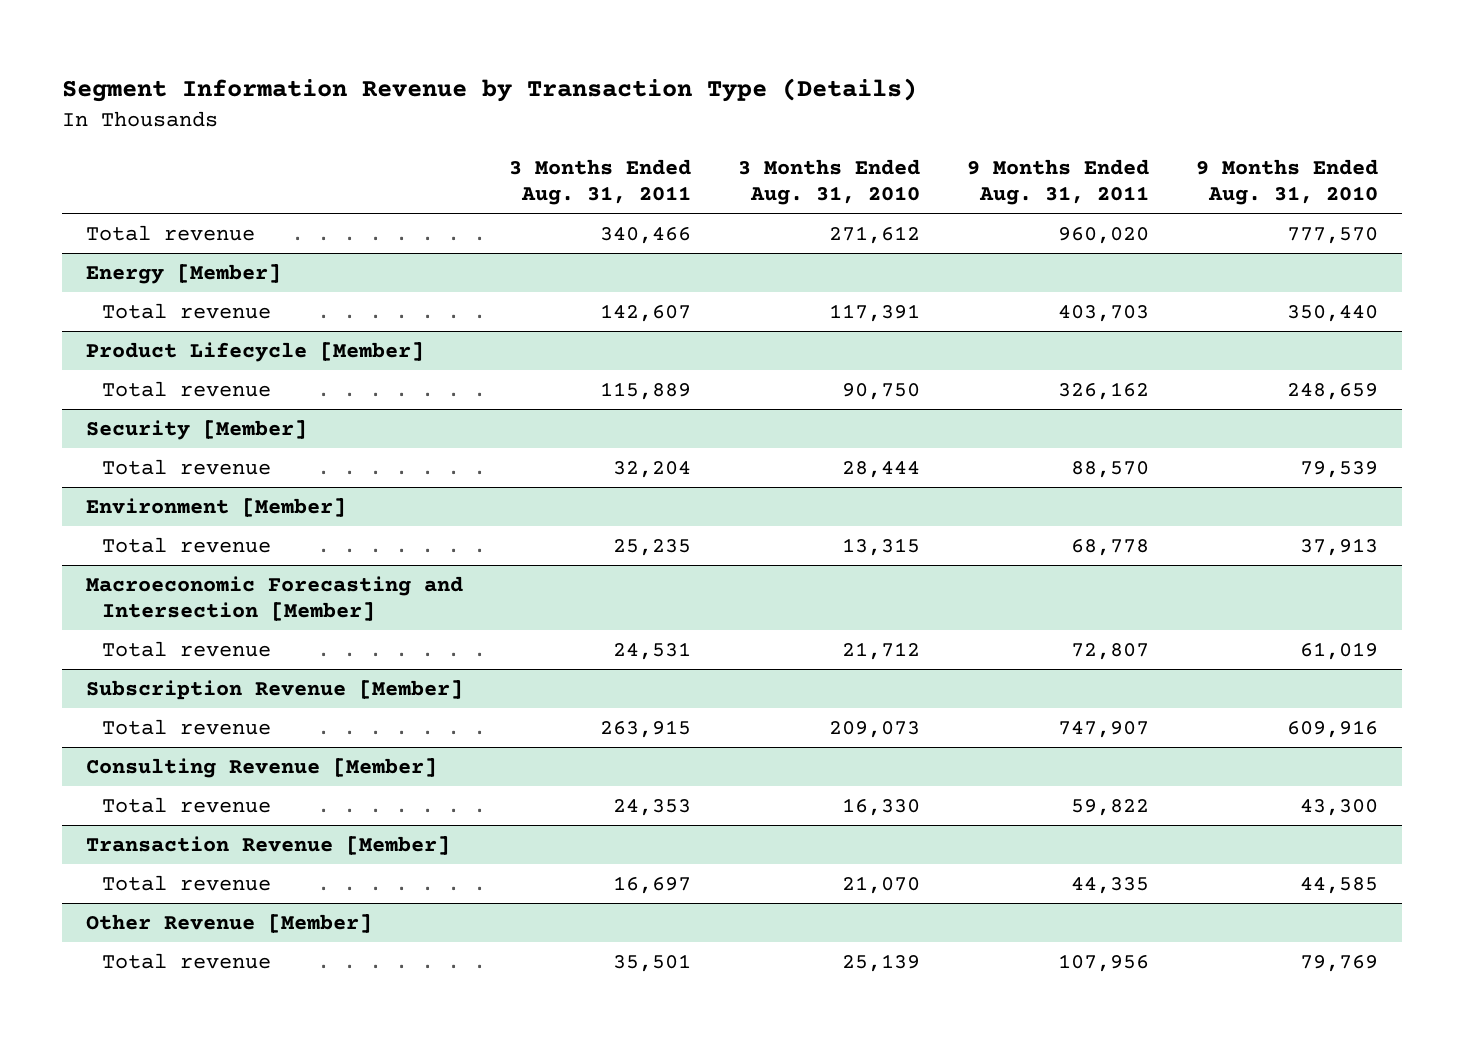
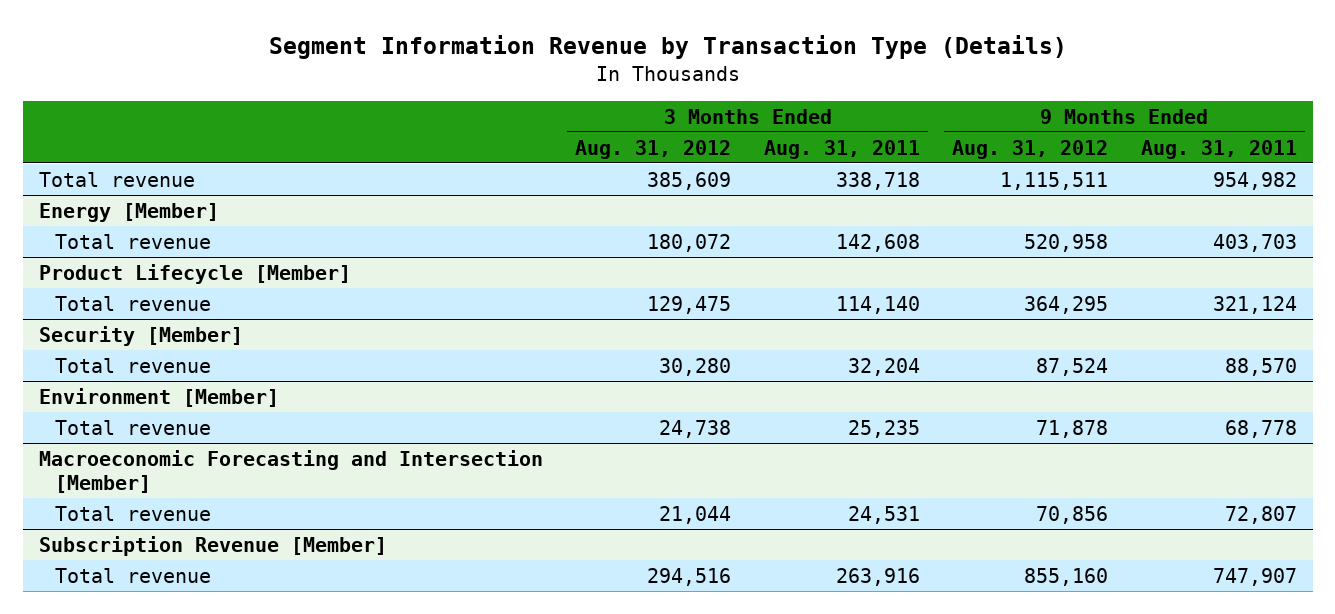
[738,158,921,206] 3 Months Ended Aug. 31, 2010 -> none
[1196,158,1379,206] 9 Months Ended Aug. 31, 2010 -> none
none -> [575,139,732,159] Aug. 31, 2012
none -> [952,139,1109,159] Aug. 31, 2012
[600,226,692,244] 340,466 -> [835,171,920,190] 338,718
[1058,226,1150,244] 960,020 -> [1212,171,1297,190] 954,982
[600,303,692,322] 142,607 -> [835,233,920,252] 142,608
[600,381,692,400] 115,889 -> [835,295,920,314] 114,140
[1058,381,1150,400] 326,162 -> [1212,295,1297,314] 321,124
[85,757,437,778] Consulting Revenue [Member] -> none
[101,796,271,813] Total revenue -> none
[85,835,450,855] Transaction Revenue [Member] -> none
[101,874,271,891] Total revenue -> none
[85,913,372,933] Other Revenue [Member] -> none
[101,952,271,969] Total revenue -> none
[600,719,692,738] 263,915 -> [835,567,920,586] 263,916

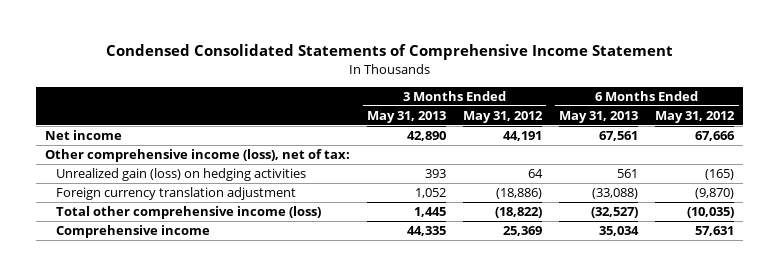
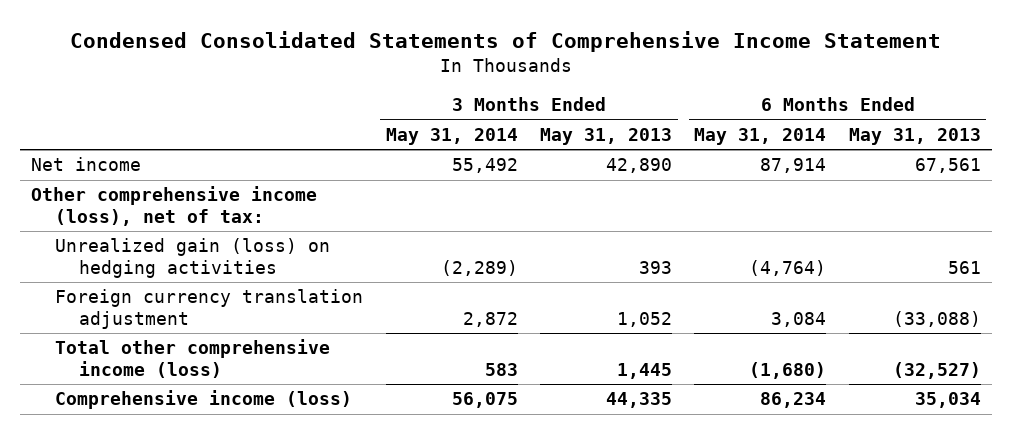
[463,110,544,123] May 31, 2012 -> none
[655,110,736,123] May 31, 2012 -> none
none -> [385,127,518,145] May 31, 2014
none -> [694,127,827,145] May 31, 2014
[55,225,210,239] Comprehensive income -> [55,390,353,410] Comprehensive income (loss)

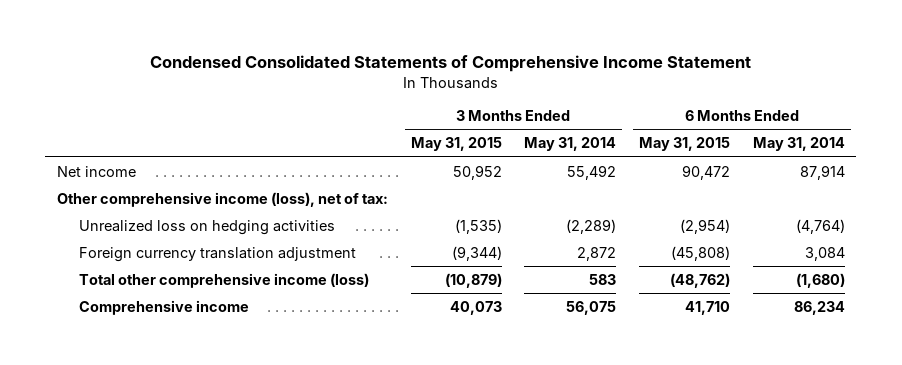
[539,127,672,145] May 31, 2013 -> none
[848,127,981,145] May 31, 2013 -> none
none -> [410,137,502,152] May 31, 2015
none -> [639,137,731,152] May 31, 2015
[55,238,331,278] Unrealized gain (loss) on hedging activities -> [79,220,336,236] Unrealized loss on hedging activities
[55,390,353,410] Comprehensive income (loss) -> [79,300,250,316] Comprehensive income

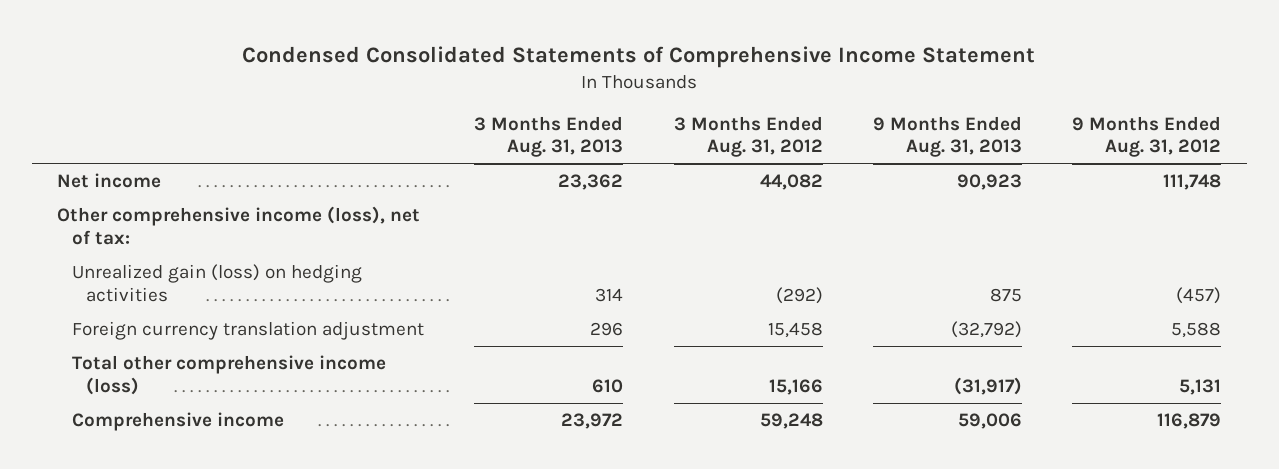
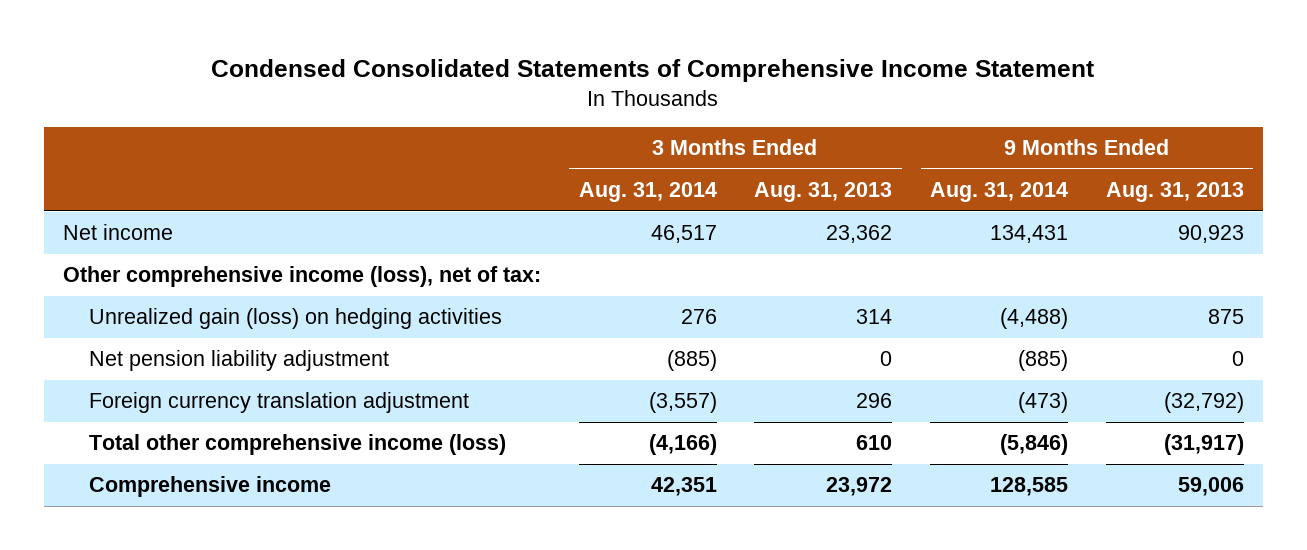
[673,115,823,158] 3 Months Ended Aug. 31, 2012 -> none
[1072,115,1222,158] 9 Months Ended Aug. 31, 2012 -> none
none -> [578,182,717,203] Aug. 31, 2014
none -> [929,182,1068,203] Aug. 31, 2014
none -> [88,350,389,372] Net pension liability adjustment

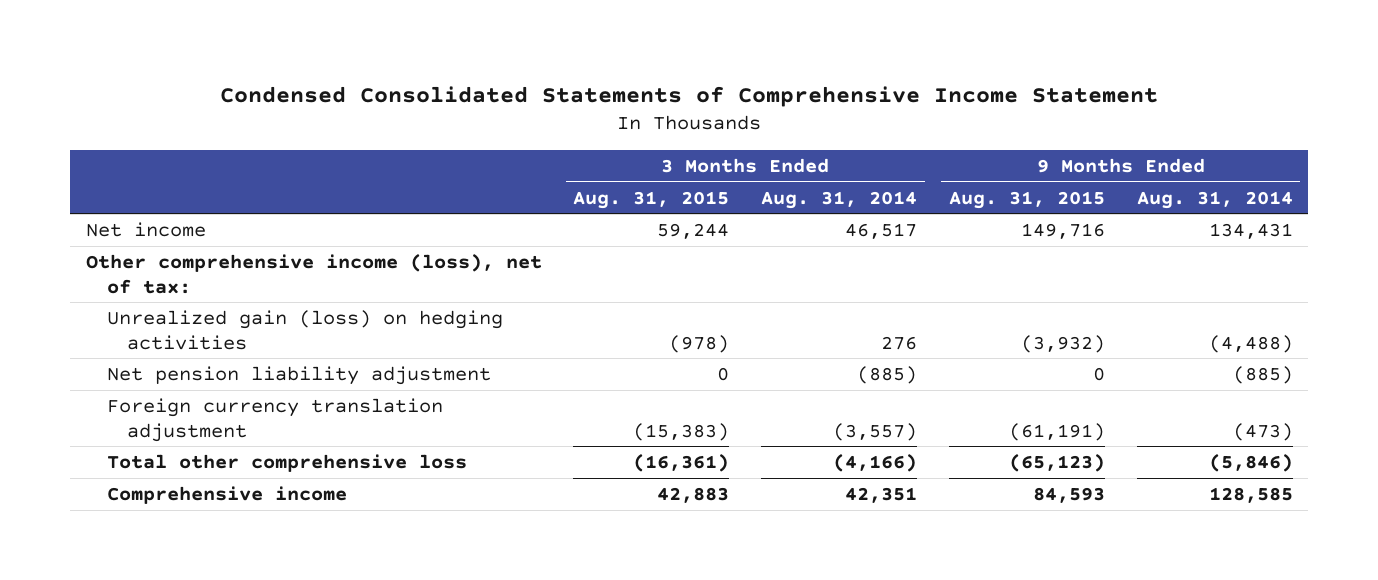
[754,182,893,203] Aug. 31, 2013 -> none
[1105,182,1244,203] Aug. 31, 2013 -> none
none -> [573,190,730,209] Aug. 31, 2015
none -> [948,190,1105,209] Aug. 31, 2015
[88,434,506,456] Total other comprehensive income (loss) -> [106,453,467,472] Total other comprehensive loss

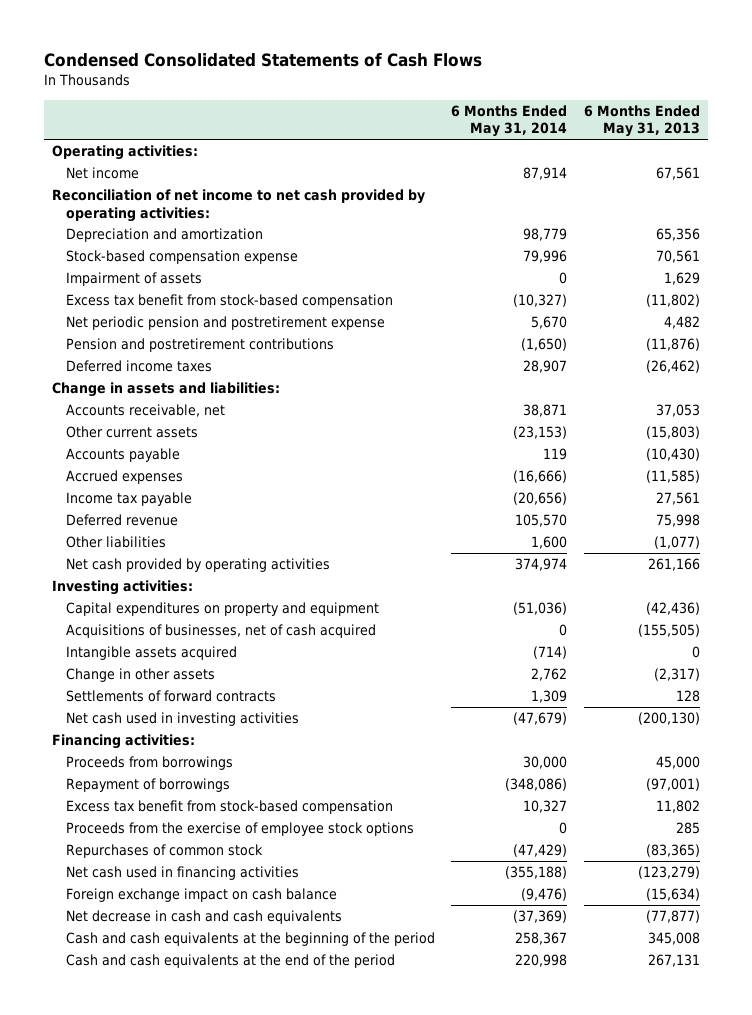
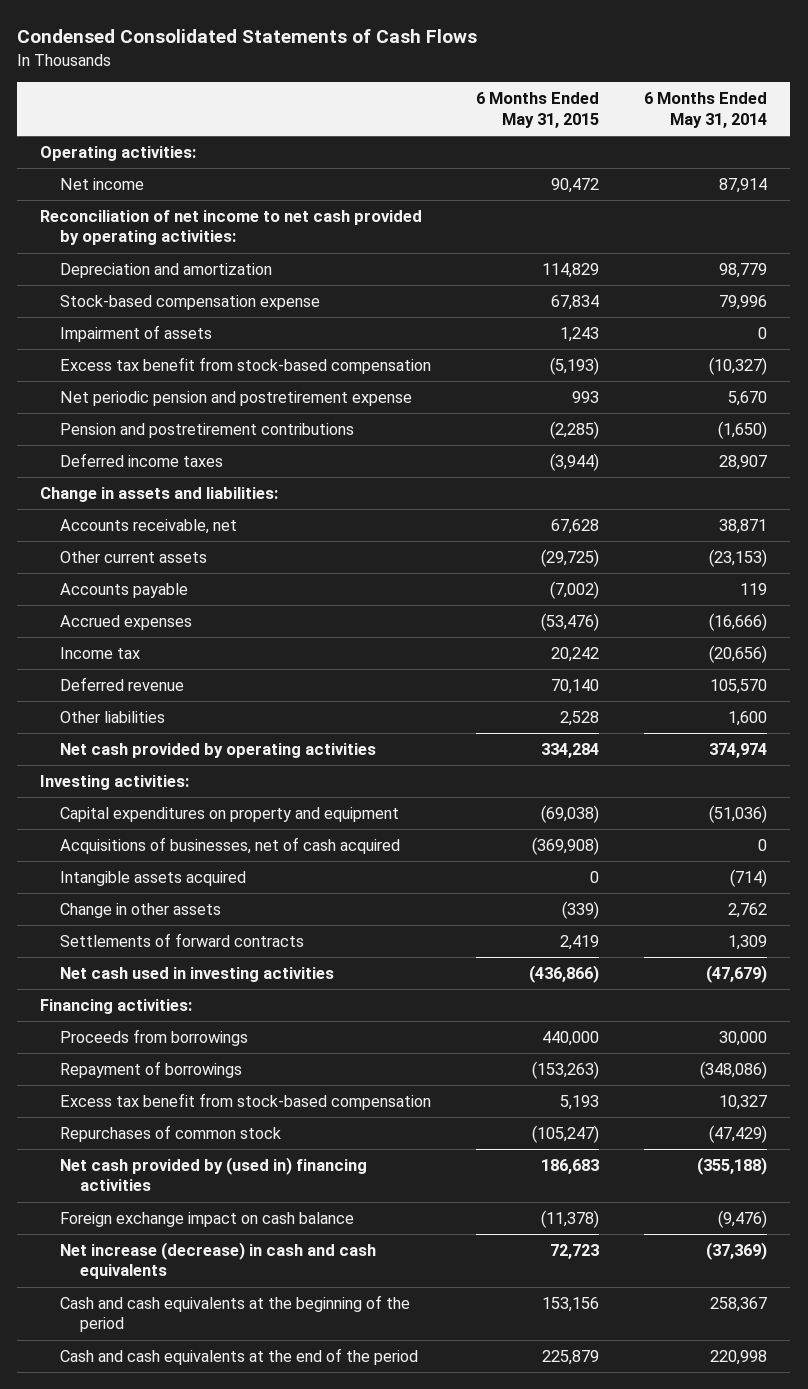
[583,104,700,138] 6 Months Ended May 31, 2013 -> none
none -> [476,92,600,128] 6 Months Ended May 31, 2015
[65,492,192,507] Income tax payable -> [59,647,140,660] Income tax
[65,822,414,837] Proceeds from the exercise of employee stock options -> none
[65,866,299,881] Net cash used in financing activities -> [59,1157,367,1192] Net cash provided by (used in) financing activities
[65,910,342,925] Net decrease in cash and cash equivalents -> [59,1242,376,1280] Net increase (decrease) in cash and cash equivalents

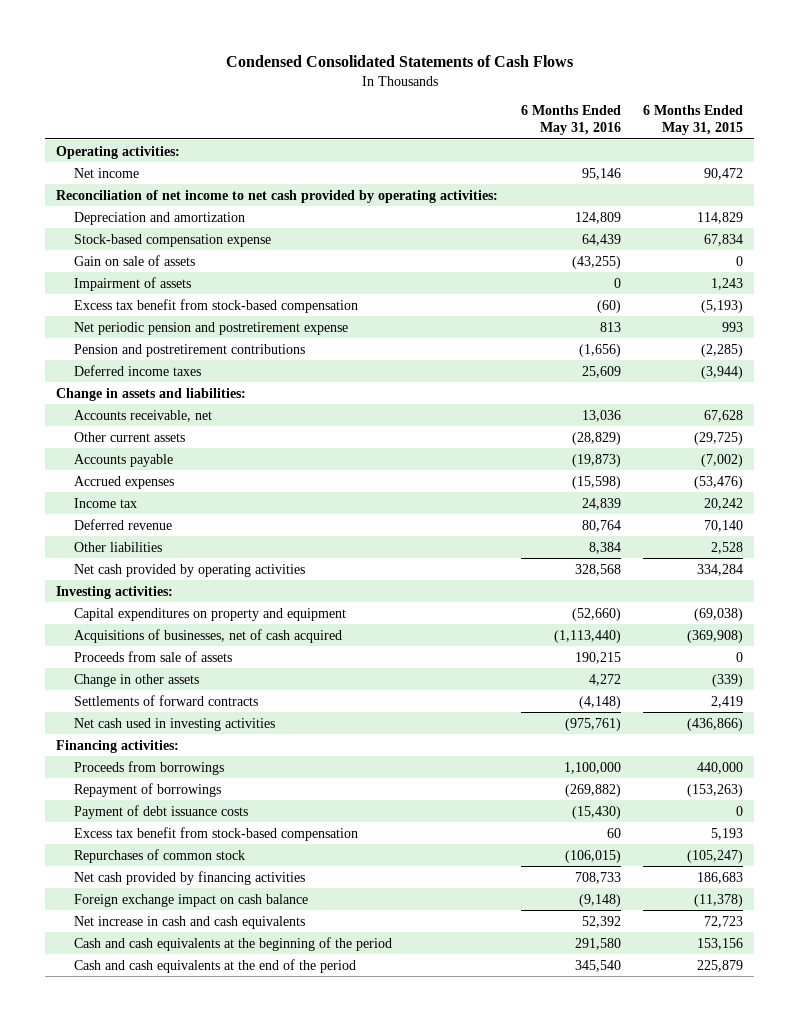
[644,92,768,128] 6 Months Ended May 31, 2014 -> none
none -> [520,104,621,136] 6 Months Ended May 31, 2016
none -> [74,254,196,266] Gain on sale of assets
[59,871,246,887] Intangible assets acquired -> none
none -> [74,650,233,662] Proceeds from sale of assets
none -> [74,804,249,819] Payment of debt issuance costs
[59,1157,367,1192] Net cash provided by (used in) financing activities -> [74,870,306,885] Net cash provided by financing activities
[59,1242,376,1280] Net increase (decrease) in cash and cash equivalents -> [74,915,306,929] Net increase in cash and cash equivalents

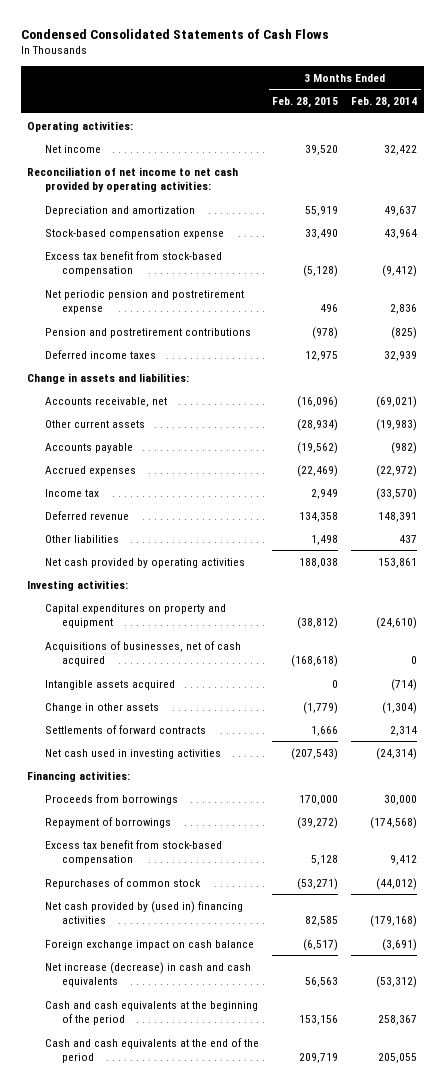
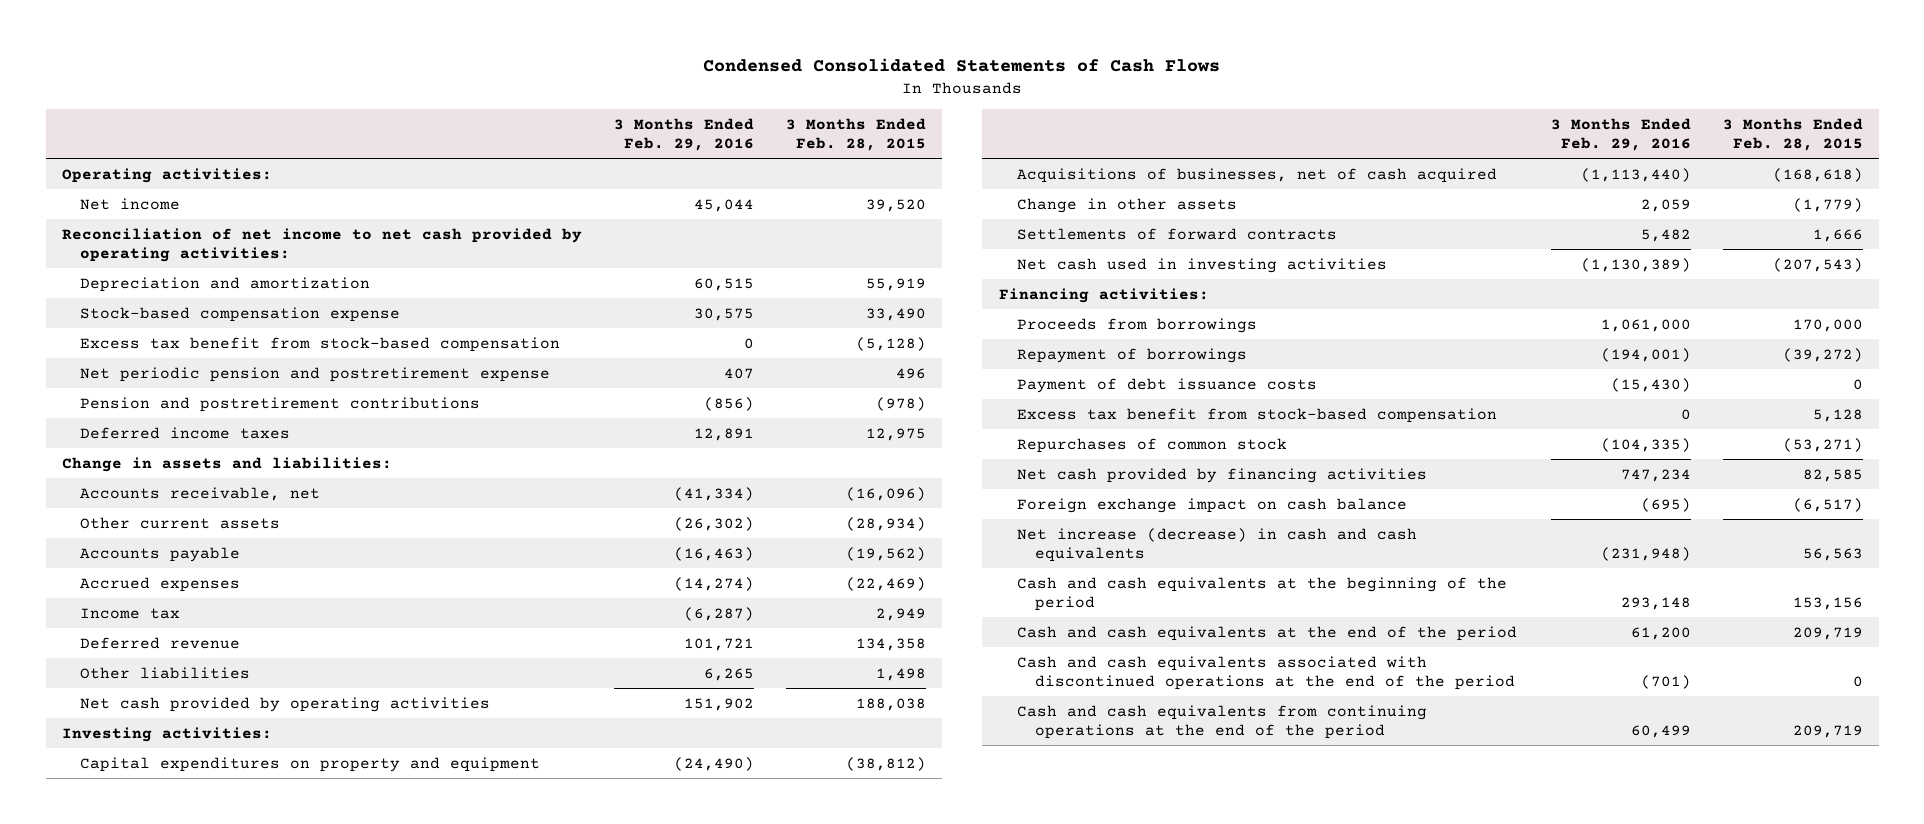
[351,96,418,108] Feb. 28, 2014 -> none
none -> [613,117,754,151] 3 Months Ended Feb. 29, 2016
[44,679,175,690] Intangible assets acquired -> none
none -> [1016,377,1317,393] Payment of debt issuance costs
[44,900,243,925] Net cash provided by (used in) financing activities -> [1016,467,1427,483] Net cash provided by financing activities
none -> [1016,655,1516,690] Cash and cash equivalents associated with discontinued operations at the end of the period
none -> [1016,704,1427,739] Cash and cash equivalents from continuing operations at the end of the period

